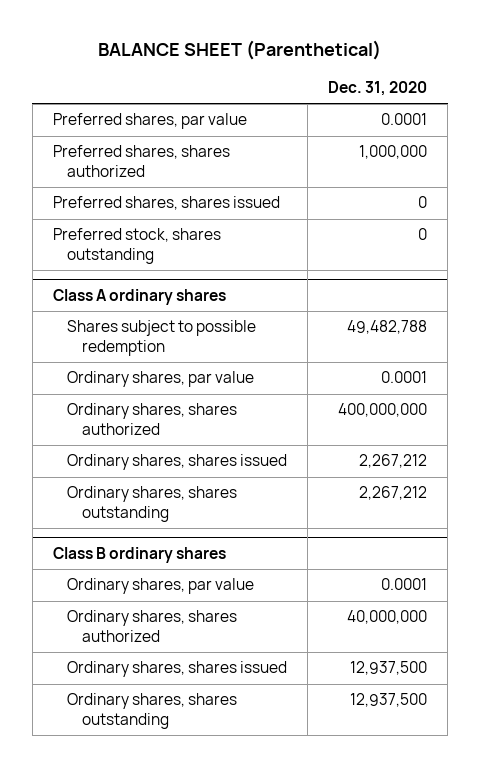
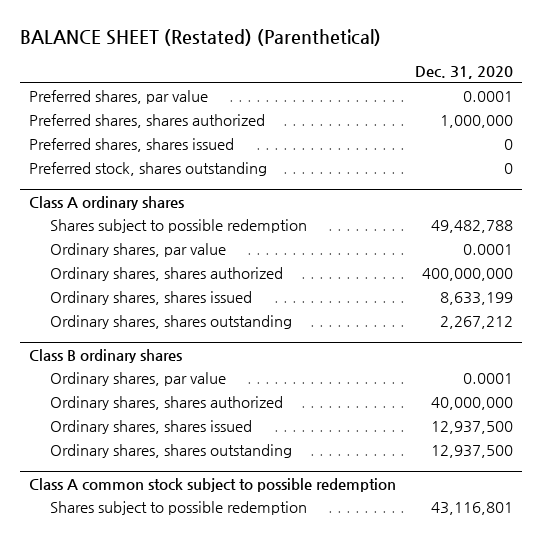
[98,40,382,61] BALANCE SHEET (Parenthetical) -> [19,29,381,47] BALANCE SHEET (Restated) (Parenthetical)
[359,454,428,469] 2,267,212 -> [439,292,513,306] 8,633,199
none -> [29,477,397,492] Class A common stock subject to possible redemption
none -> [50,501,308,516] Shares subject to possible redemption

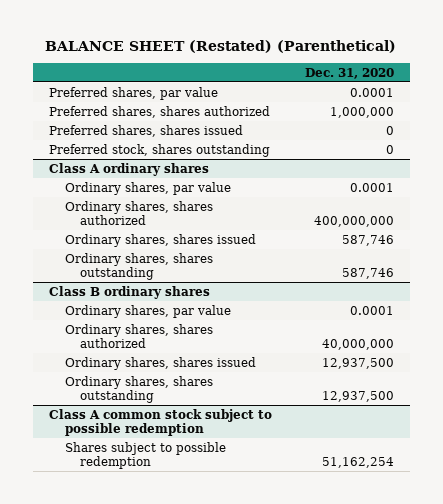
[50,219,308,234] Shares subject to possible redemption -> none
[439,292,513,306] 8,633,199 -> [341,234,394,246] 587,746
[439,316,513,330] 2,267,212 -> [341,267,394,279] 587,746
[430,502,513,516] 43,116,801 -> [321,456,394,468] 51,162,254

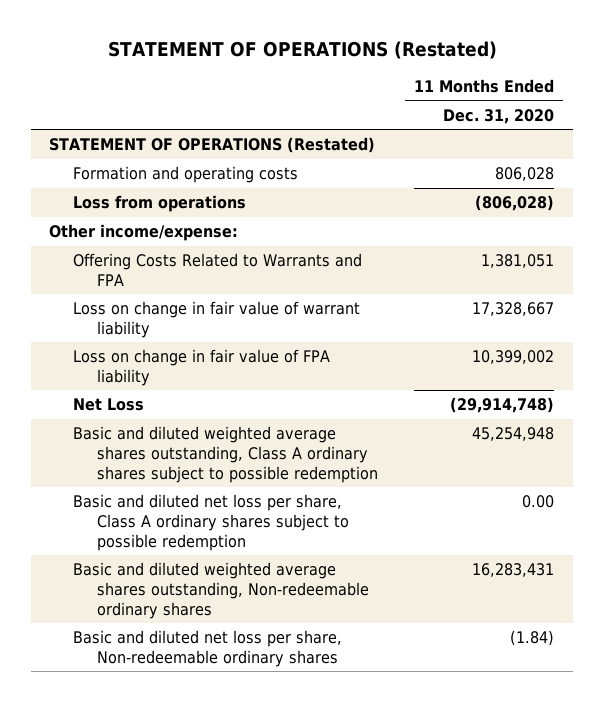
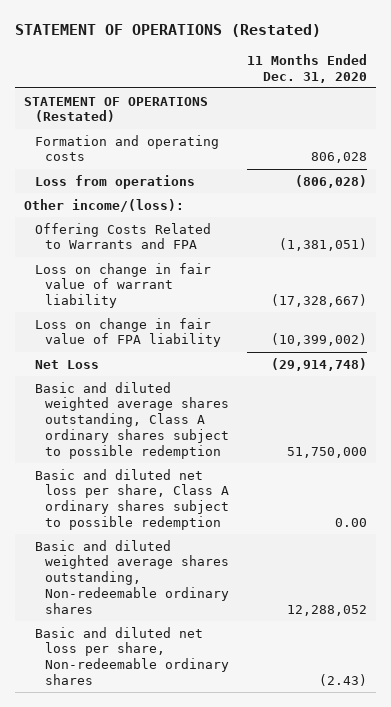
[48,224,238,242] Other income/expense: -> [24,198,185,212] Other income/(loss):
[481,254,555,269] 1,381,051 -> [278,238,367,252] (1,381,051)
[472,302,555,317] 17,328,667 -> [270,294,367,308] (17,328,667)
[472,350,555,365] 10,399,002 -> [270,333,367,347] (10,399,002)
[472,427,555,442] 45,254,948 -> [286,446,367,458] 51,750,000
[472,563,555,578] 16,283,431 -> [286,604,367,616] 12,288,052
[510,630,555,647] (1.84) -> [318,673,367,686] (2.43)

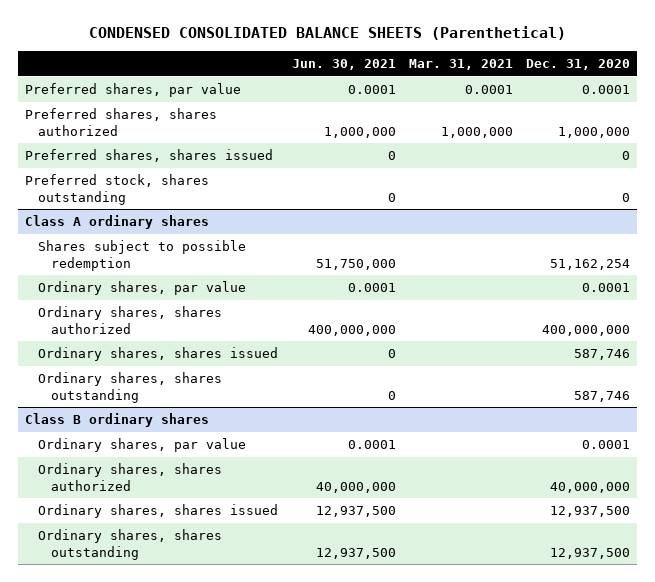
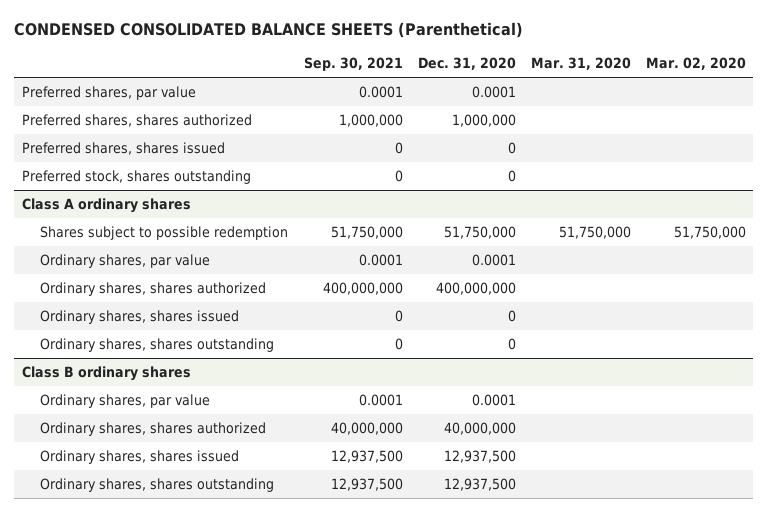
[291,59,396,71] Jun. 30, 2021 -> none
[409,59,514,71] Mar. 31, 2021 -> none
none -> [303,57,403,72] Sep. 30, 2021
none -> [530,57,631,71] Mar. 31, 2020
none -> [645,57,746,71] Mar. 02, 2020
[550,258,631,270] 51,162,254 -> [443,226,516,240] 51,750,000
[574,349,631,361] 587,746 -> [507,310,516,323] 0
[574,390,631,402] 587,746 -> [507,338,516,351] 0

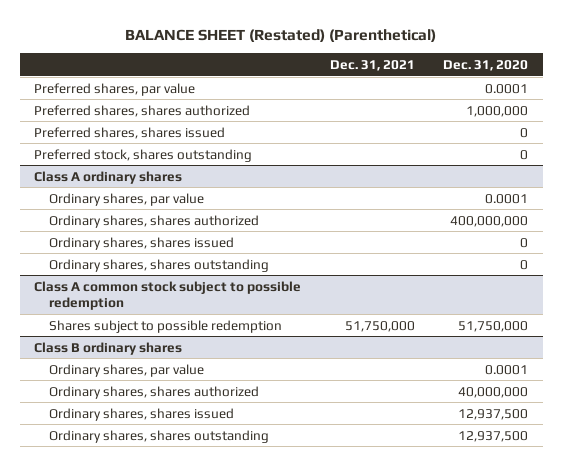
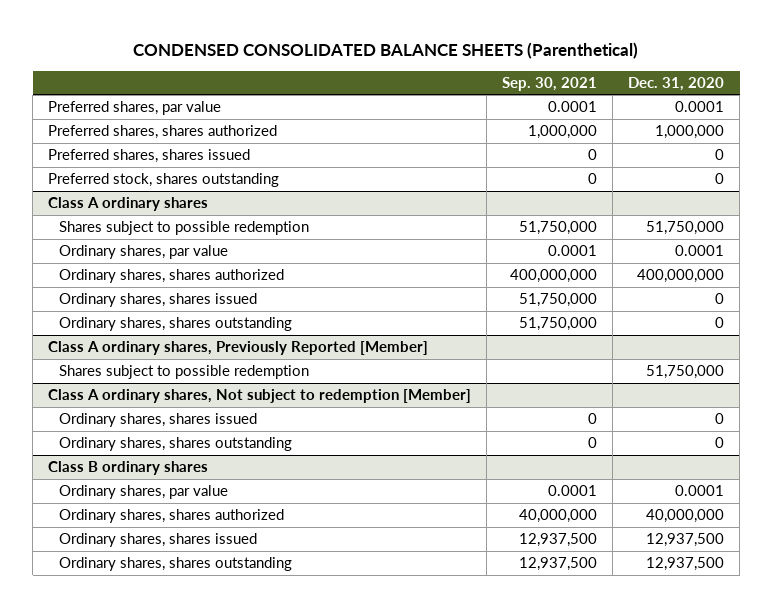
[125,29,437,43] BALANCE SHEET (Restated) (Parenthetical) -> [133,41,639,59] CONDENSED CONSOLIDATED BALANCE SHEETS (Parenthetical)
[329,60,415,72] Dec. 31, 2021 -> none
none -> [502,76,598,91] Sep. 30, 2021
none -> [59,221,310,236] Shares subject to possible redemption
[33,280,301,310] Class A common stock subject to possible redemption -> none
none -> [48,341,429,356] Class A ordinary shares, Previously Reported [Member]
none -> [48,389,472,404] Class A ordinary shares, Not subject to redemption [Member]
none -> [59,413,258,428] Ordinary shares, shares issued
none -> [59,437,293,452] Ordinary shares, shares outstanding

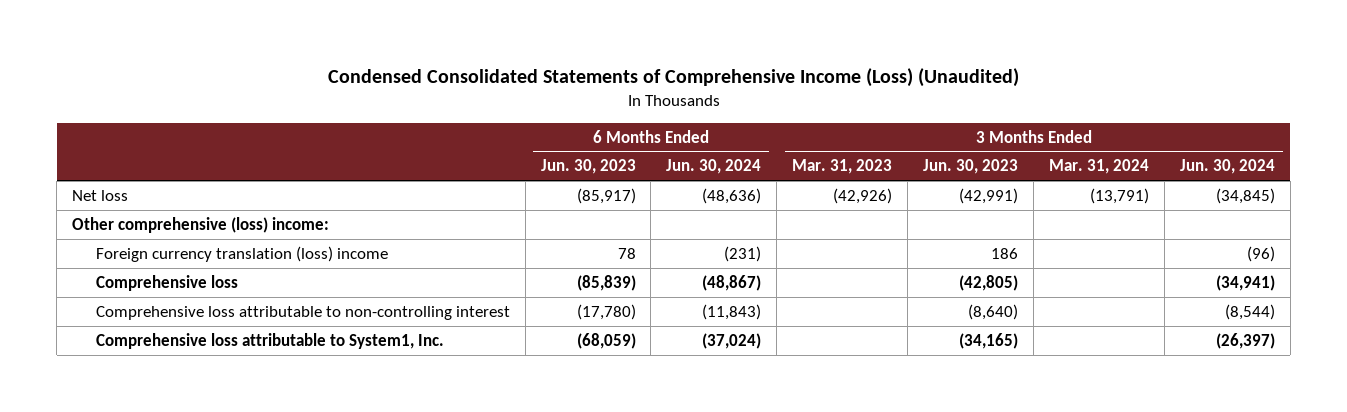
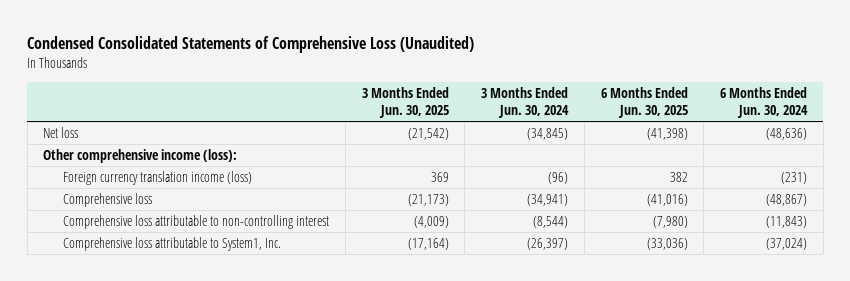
[327,68,1019,88] Condensed Consolidated Statements of Comprehensive Income (Loss) (Unaudited) -> [27,35,475,53] Condensed Consolidated Statements of Comprehensive Loss (Unaudited)
[540,159,636,175] Jun. 30, 2023 -> none
[792,159,893,175] Mar. 31, 2023 -> none
[923,159,1019,175] Jun. 30, 2023 -> none
[1048,159,1149,175] Mar. 31, 2024 -> none
none -> [361,86,449,119] 3 Months Ended Jun. 30, 2025
none -> [600,86,688,119] 6 Months Ended Jun. 30, 2025
[72,216,330,233] Other comprehensive (loss) income: -> [43,148,238,163] Other comprehensive income (loss):
[95,245,388,262] Foreign currency translation (loss) income -> [63,170,253,185] Foreign currency translation income (loss)

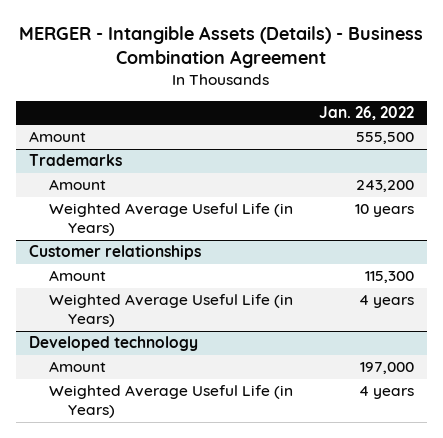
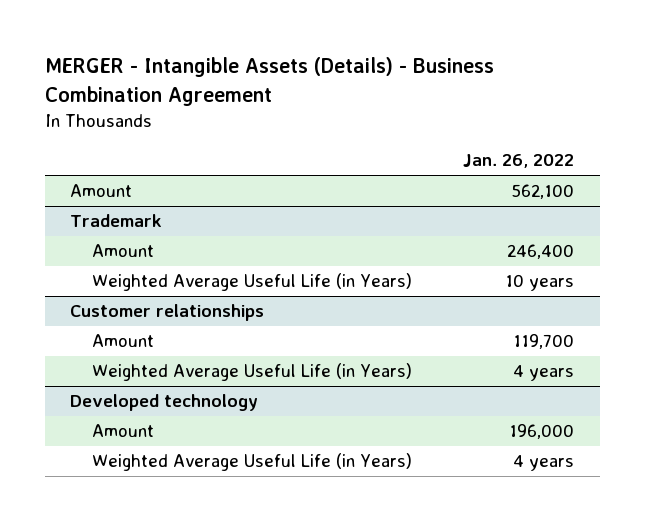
[355,132,414,145] 555,500 -> [511,184,575,200] 562,100
[29,154,123,167] Trademarks -> [70,214,163,228] Trademark
[355,180,414,193] 243,200 -> [507,244,575,260] 246,400
[364,271,414,284] 115,300 -> [513,334,575,350] 119,700
[359,362,414,375] 197,000 -> [509,424,575,440] 196,000

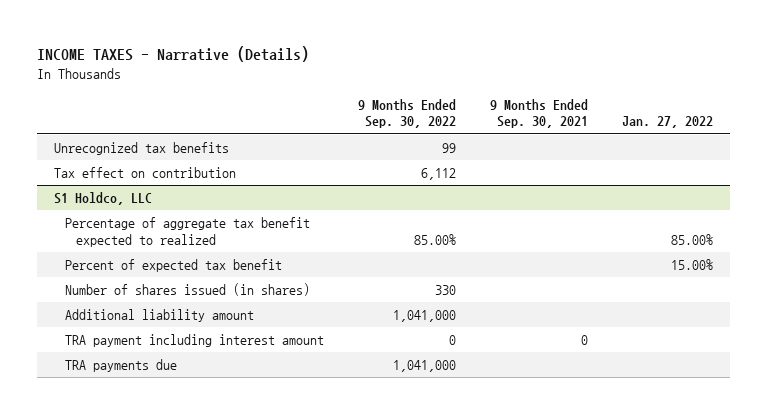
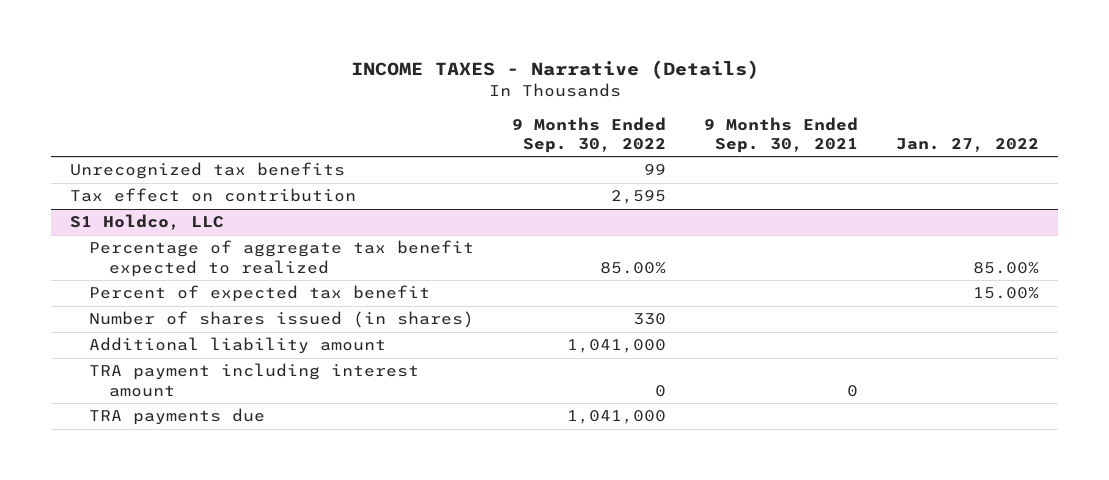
[420,168,456,181] 6,112 -> [611,190,667,205] 2,595

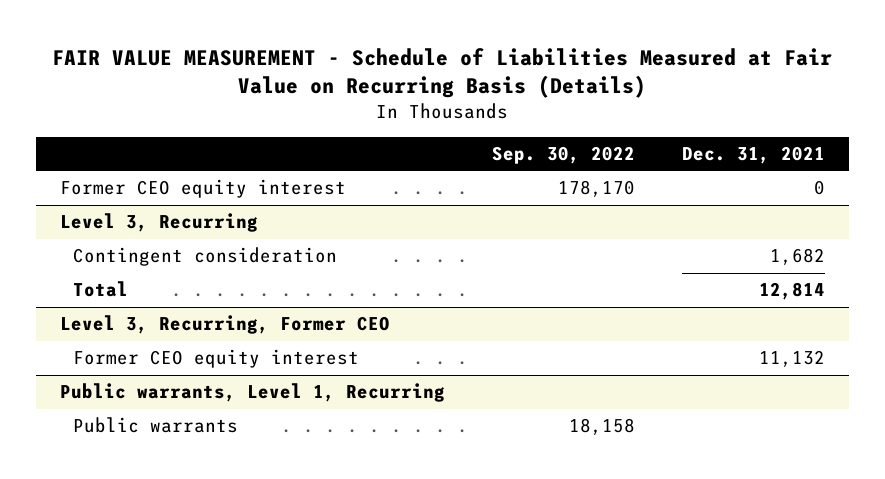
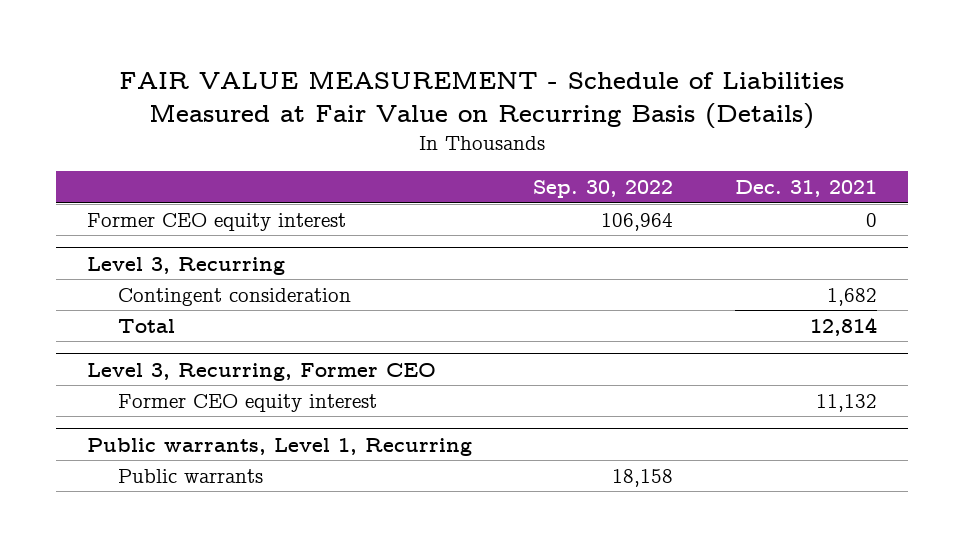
[557,180,635,198] 178,170 -> [601,213,674,232] 106,964

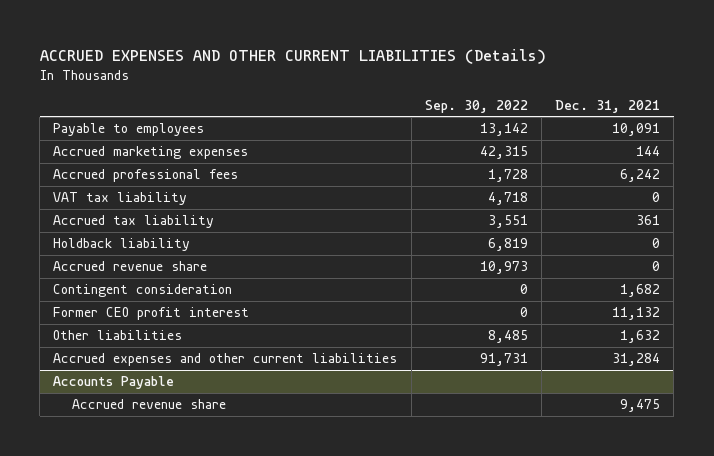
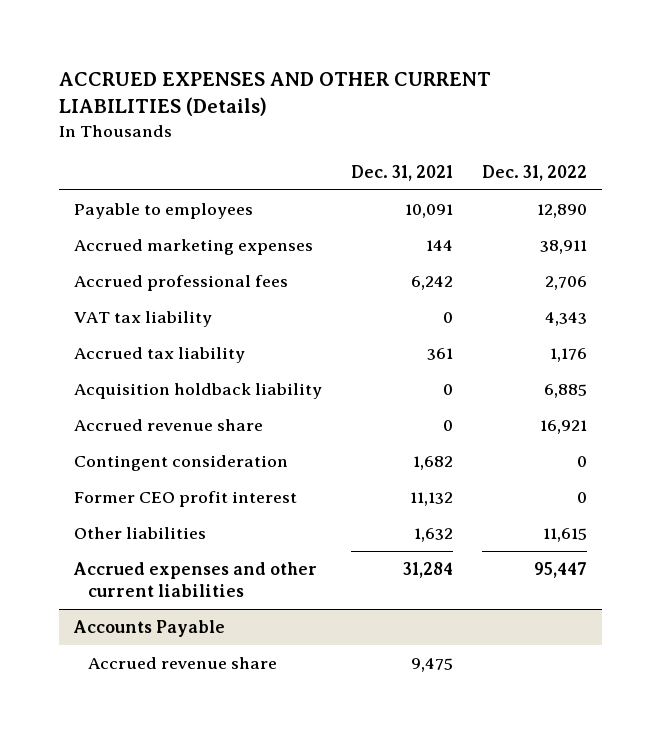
[424,99,528,113] Sep. 30, 2022 -> none
none -> [482,164,588,181] Dec. 31, 2022
[53,238,191,252] Holdback liability -> [74,382,323,399] Acquisition holdback liability

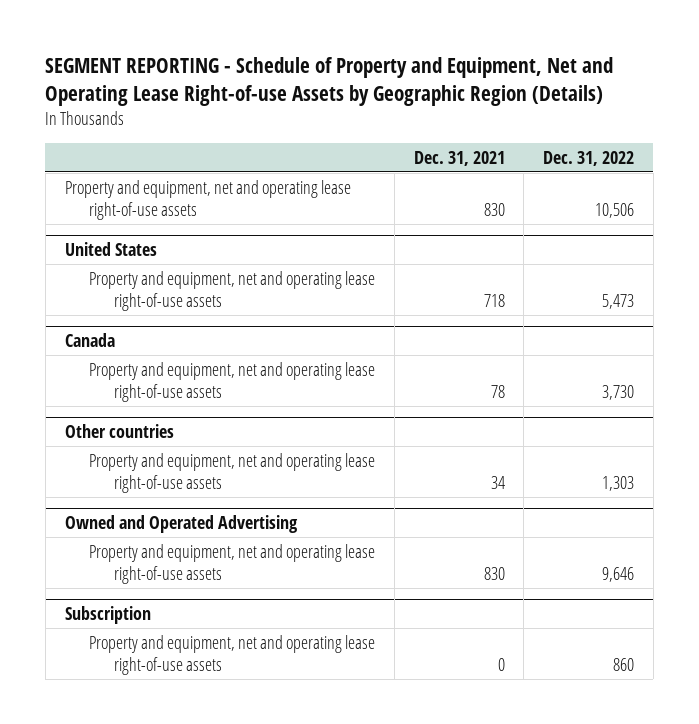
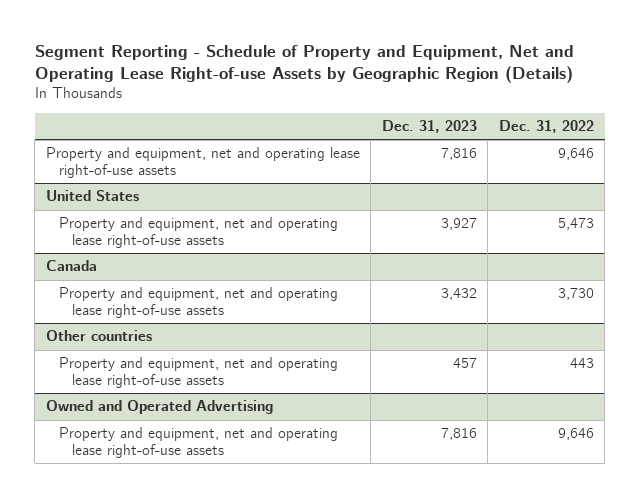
[45,57,614,106] SEGMENT REPORTING - Schedule of Property and Equipment, Net and Operating Lease Right-of-use Assets by Geographic Region (Details) -> [34,44,574,84] Segment Reporting - Schedule of Property and Equipment, Net and Operating Lease Right-of-use Assets by Geographic Region (Details)
[413,150,505,166] Dec. 31, 2021 -> none
none -> [381,119,477,133] Dec. 31, 2023
[594,202,634,218] 10,506 -> [557,148,594,161] 9,646
[601,475,634,491] 1,303 -> [569,358,594,369] 443
[64,605,151,624] Subscription -> none
[89,634,376,675] Property and equipment, net and operating lease right-of-use assets -> none

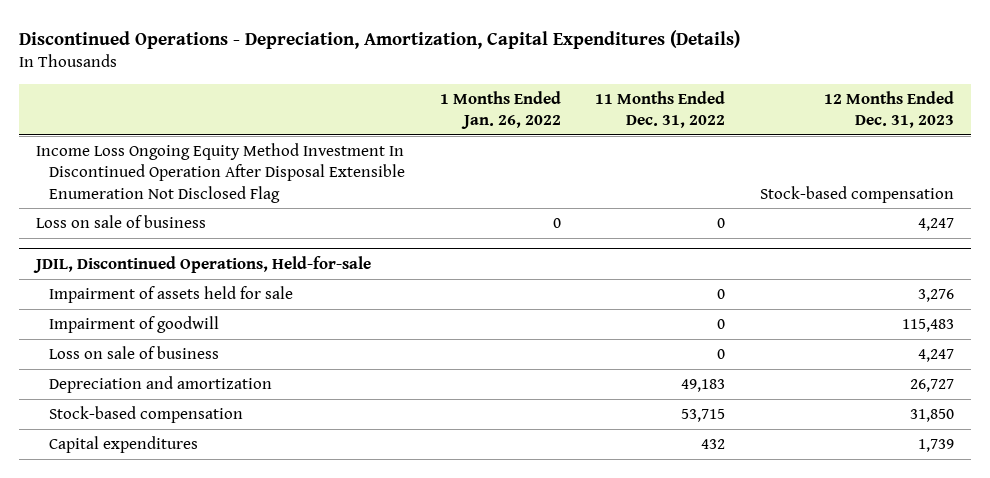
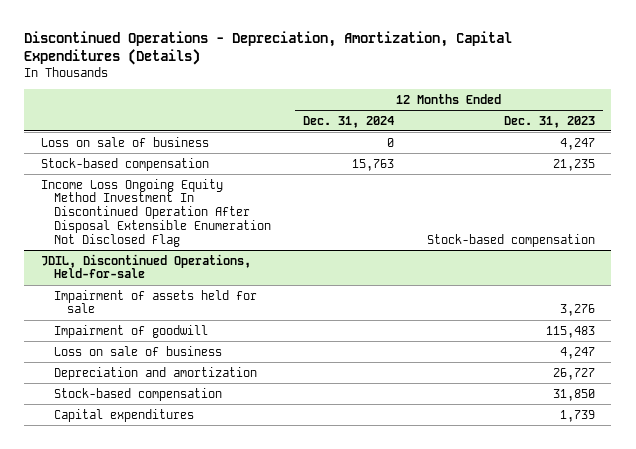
[439,90,561,130] 1 Months Ended Jan. 26, 2022 -> none
[595,90,726,129] 11 Months Ended Dec. 31, 2022 -> none
none -> [303,115,395,128] Dec. 31, 2024
none -> [40,157,209,171] Stock-based compensation
[35,143,406,203] Income Loss Ongoing Equity Method Investment In Discontinued Operation After Disposal Extensible Enumeration Not Disclosed Flag -> [40,178,271,248] Income Loss Ongoing Equity Method Investment In Discontinued Operation After Disposal Extensible Enumeration Not Disclosed Flag

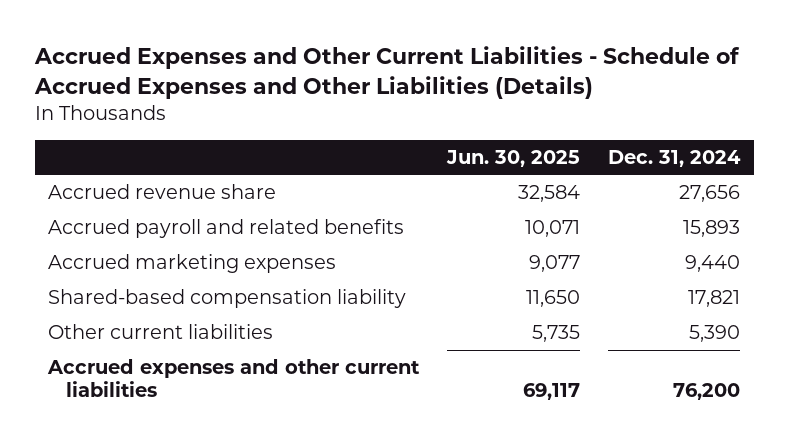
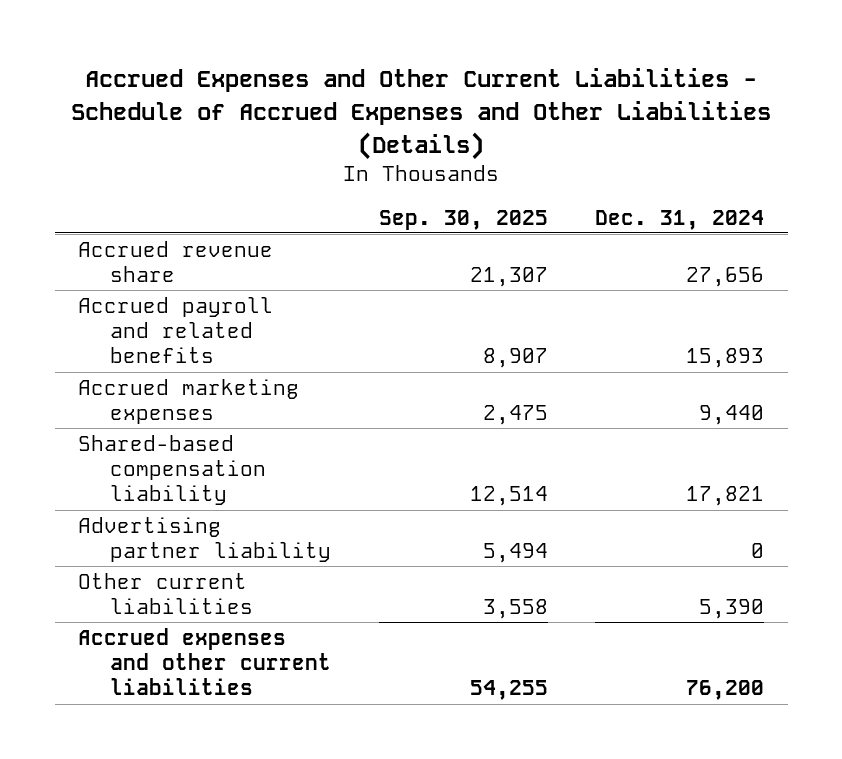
[446,149,581,167] Jun. 30, 2025 -> none
none -> [378,209,548,230] Sep. 30, 2025
none -> [78,516,332,563] Advertising partner liability

